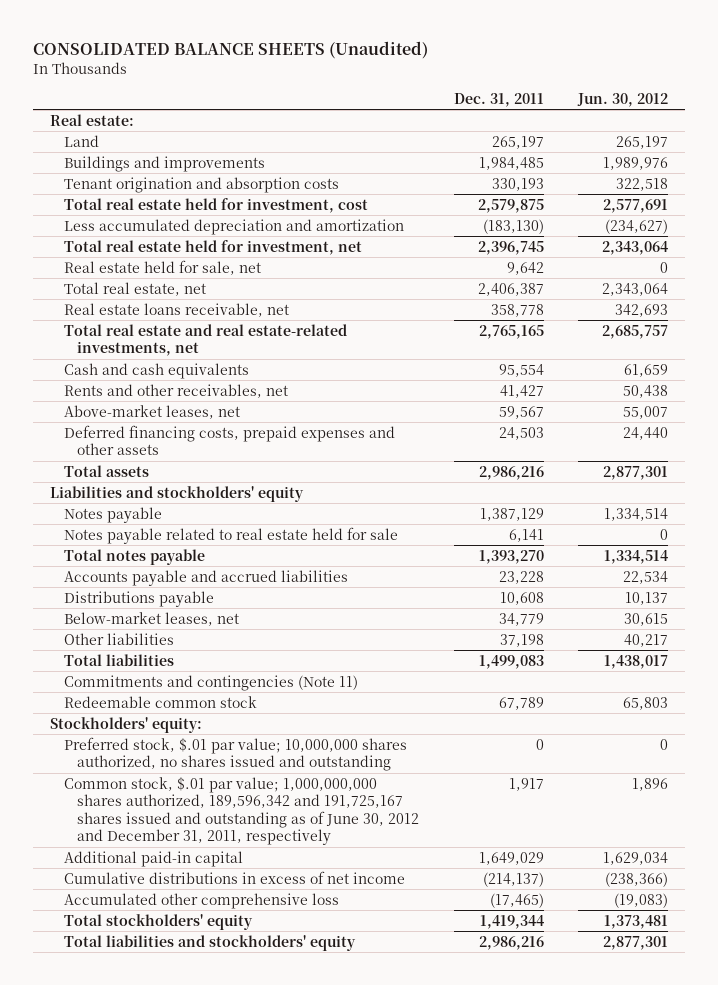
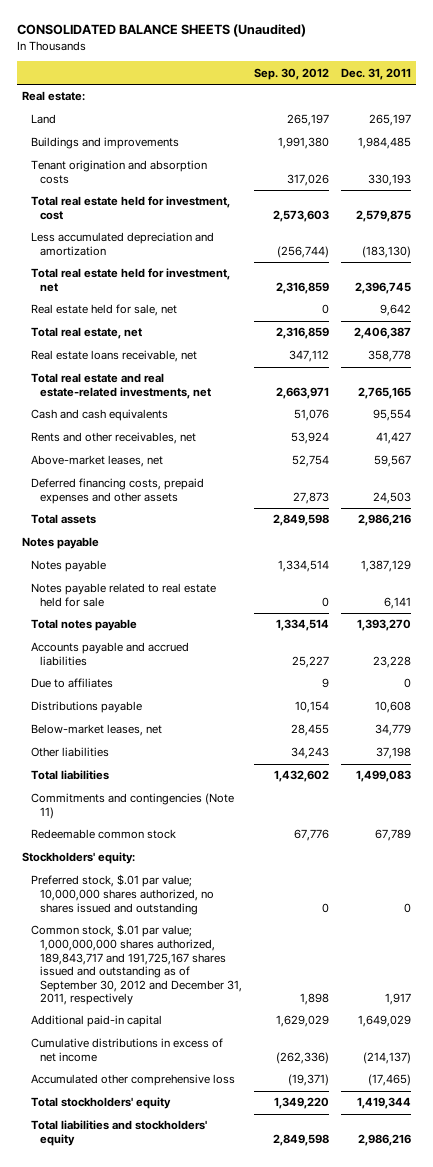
[576,92,668,107] Jun. 30, 2012 -> none
none -> [253,67,329,80] Sep. 30, 2012
[49,485,304,502] Liabilities and stockholders' equity -> none
none -> [22,537,100,550] Notes payable
none -> [31,678,114,689] Due to affiliates
[63,776,420,846] Common stock, $.01 par value; 1,000,000,000 shares authorized, 189,596,342 and 191,725,167 shares issued and outstanding as of June 30, 2012 and December 31, 2011, respectively -> [31,924,243,1006] Common stock, $.01 par value; 1,000,000,000 shares authorized, 189,843,717 and 191,725,167 shares issued and outstanding as of September 30, 2012 and December 31, 2011, respectively

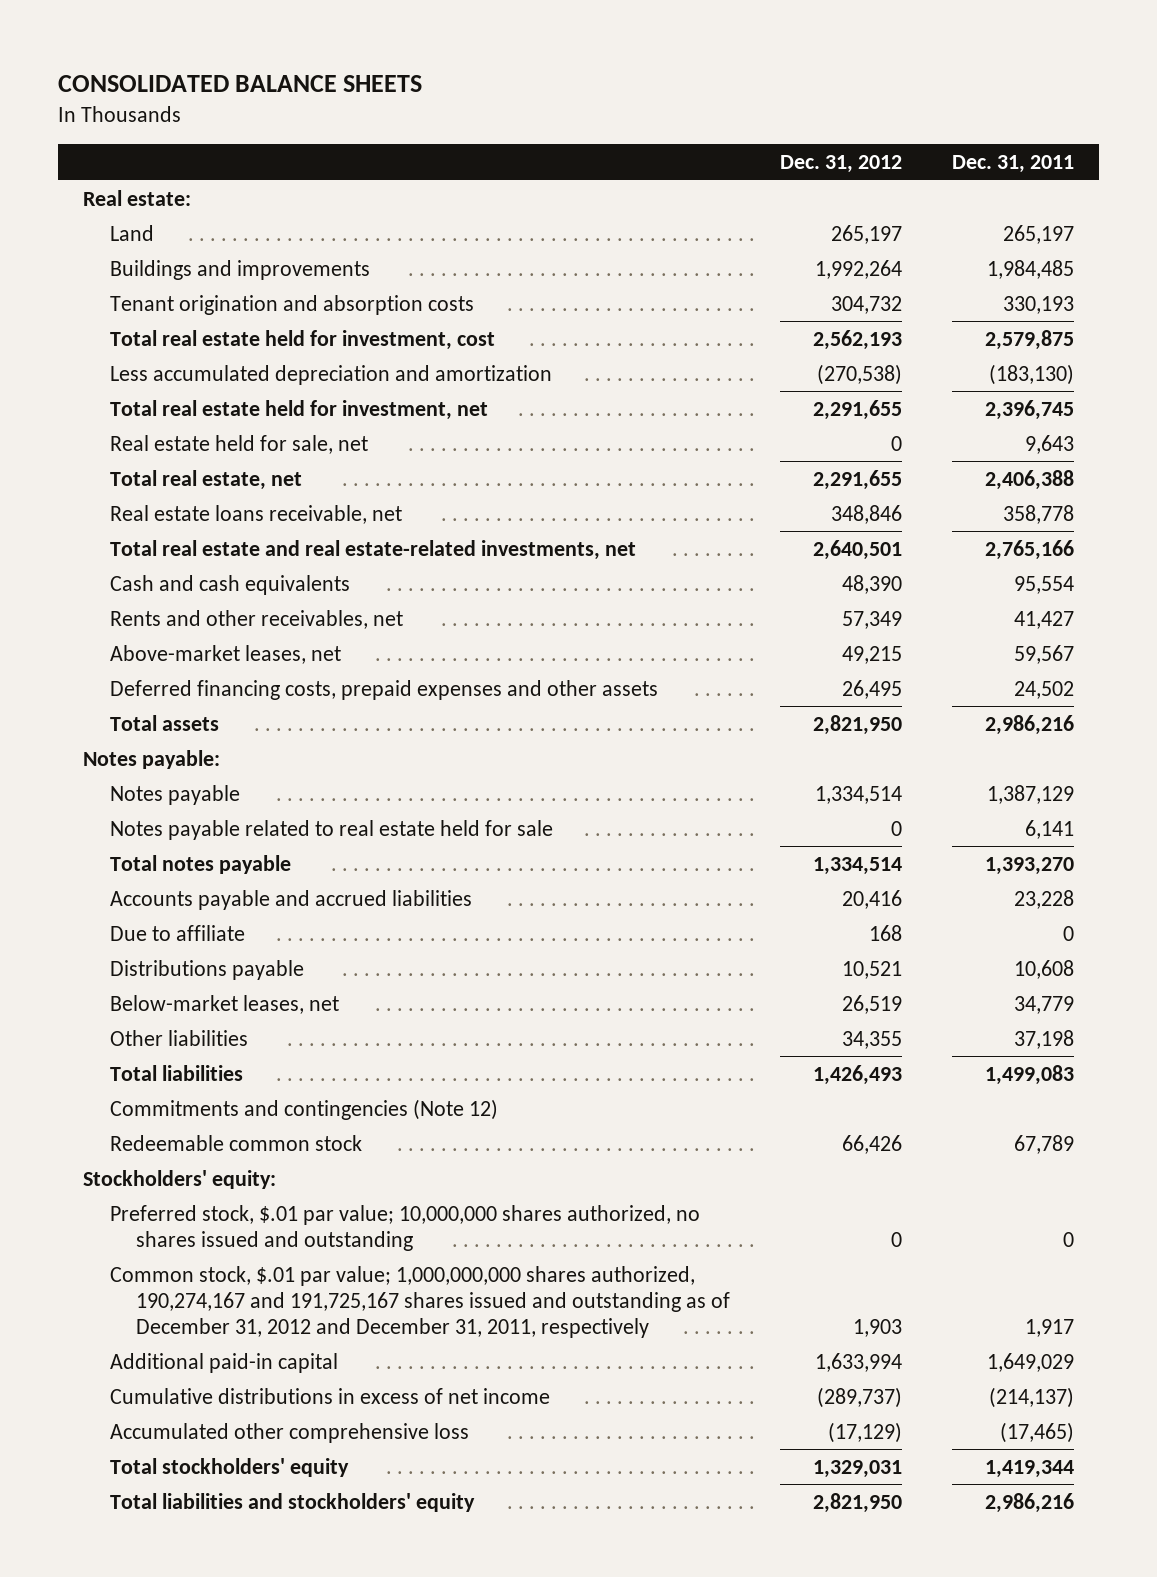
[16,24,306,38] CONSOLIDATED BALANCE SHEETS (Unaudited) -> [58,75,423,93] CONSOLIDATED BALANCE SHEETS
[253,67,329,80] Sep. 30, 2012 -> none
none -> [780,155,903,174] Dec. 31, 2012
[379,304,411,317] 9,642 -> [1024,434,1074,454] 9,643
[353,327,411,340] 2,406,387 -> [984,469,1074,490] 2,406,388
[357,386,411,399] 2,765,165 -> [984,539,1074,560] 2,765,166
[372,491,411,504] 24,503 -> [1013,680,1074,699] 24,502
[22,537,100,550] Notes payable -> [82,749,220,769] Notes payable:
[31,678,114,689] Due to affiliates -> [109,924,245,941] Due to affiliate
[31,793,235,819] Commitments and contingencies (Note 11) -> [109,1098,498,1120] Commitments and contingencies (Note 12)
[31,924,243,1006] Common stock, $.01 par value; 1,000,000,000 shares authorized, 189,843,717 and 191,725,167 shares issued and outstanding as of September 30, 2012 and December 31, 2011, respectively -> [109,1265,731,1338] Common stock, $.01 par value; 1,000,000,000 shares authorized, 190,274,167 and 191,725,167 shares issued and outstanding as of December 31, 2012 and December 31, 2011, respectively

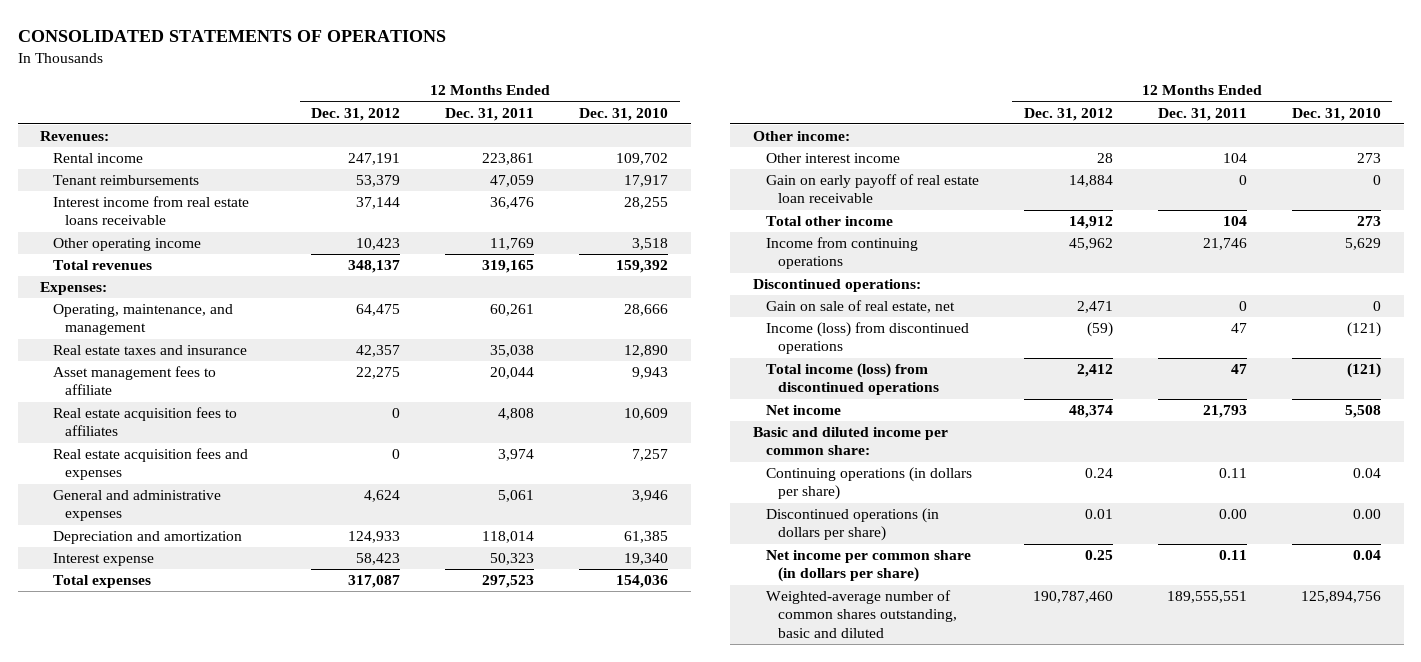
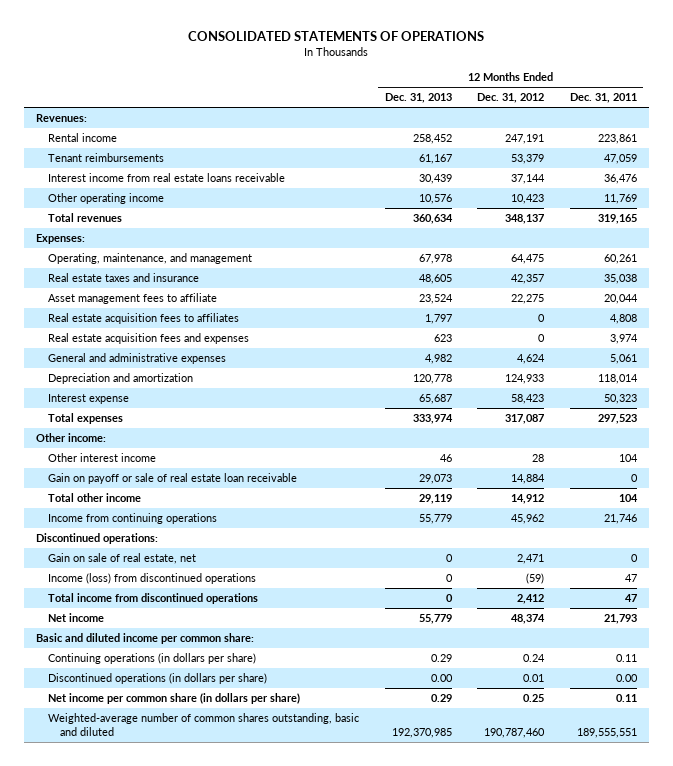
[579,107,669,121] Dec. 31, 2010 -> none
none -> [384,93,452,104] Dec. 31, 2013
[765,174,979,204] Gain on early payoff of real estate loan receivable -> [48,473,298,485] Gain on payoff or sale of real estate loan receivable
[765,363,940,396] Total income (loss) from discontinued operations -> [48,593,259,605] Total income from discontinued operations

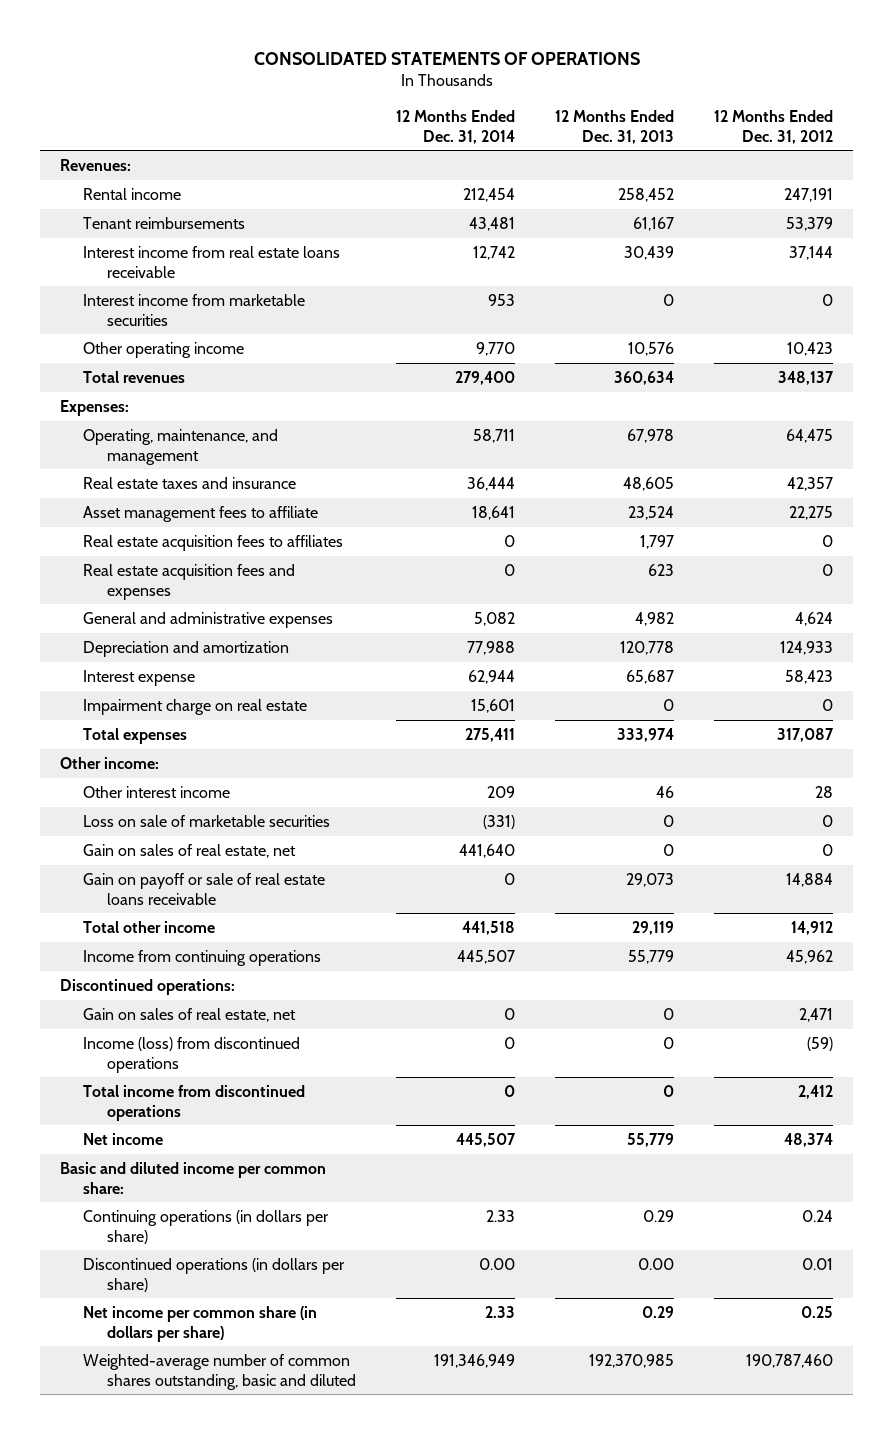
[569,93,637,104] Dec. 31, 2011 -> none
none -> [395,110,515,144] 12 Months Ended Dec. 31, 2014
none -> [83,294,306,326] Interest income from marketable securities
none -> [83,699,308,716] Impairment charge on real estate
none -> [83,815,331,828] Loss on sale of marketable securities
none -> [83,844,297,859] Gain on sales of real estate, net
[48,473,298,485] Gain on payoff or sale of real estate loan receivable -> [83,873,326,905] Gain on payoff or sale of real estate loans receivable
[48,553,197,565] Gain on sale of real estate, net -> [83,1008,297,1023] Gain on sales of real estate, net

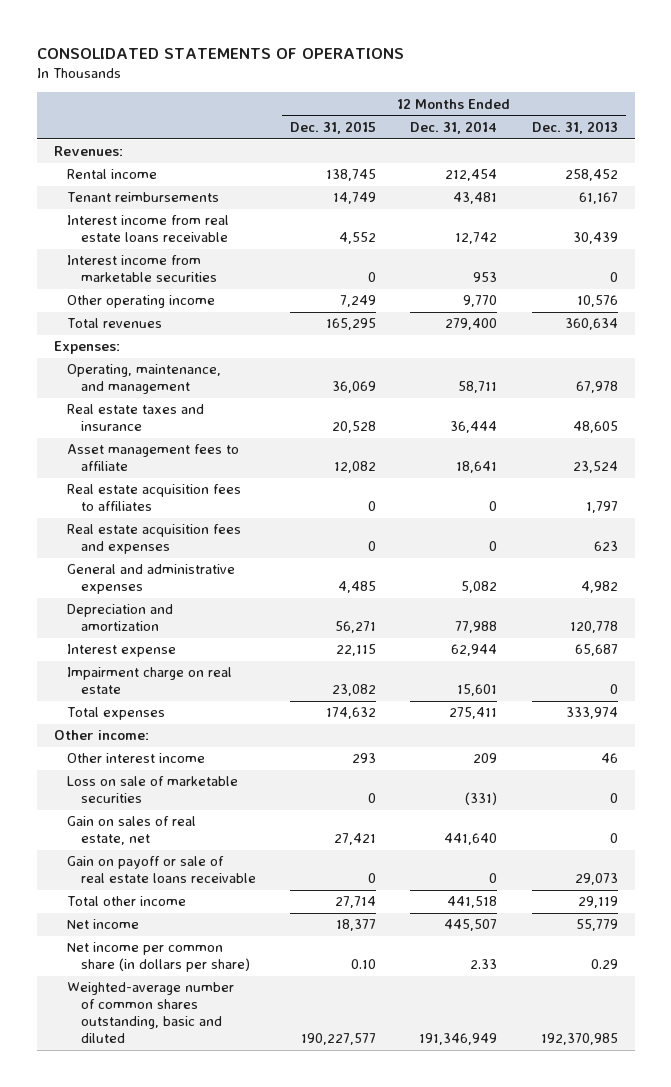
[714,110,834,144] 12 Months Ended Dec. 31, 2012 -> none
none -> [290,120,377,134] Dec. 31, 2015
[83,950,322,967] Income from continuing operations -> none
[60,979,236,996] Discontinued operations: -> none
[83,1008,297,1023] Gain on sales of real estate, net -> none
[83,1037,301,1073] Income (loss) from discontinued operations -> none
[83,1085,306,1121] Total income from discontinued operations -> none
[60,1162,327,1194] Basic and diluted income per common share: -> none
[83,1210,330,1244] Continuing operations (in dollars per share) -> none
[83,1258,346,1292] Discontinued operations (in dollars per share) -> none

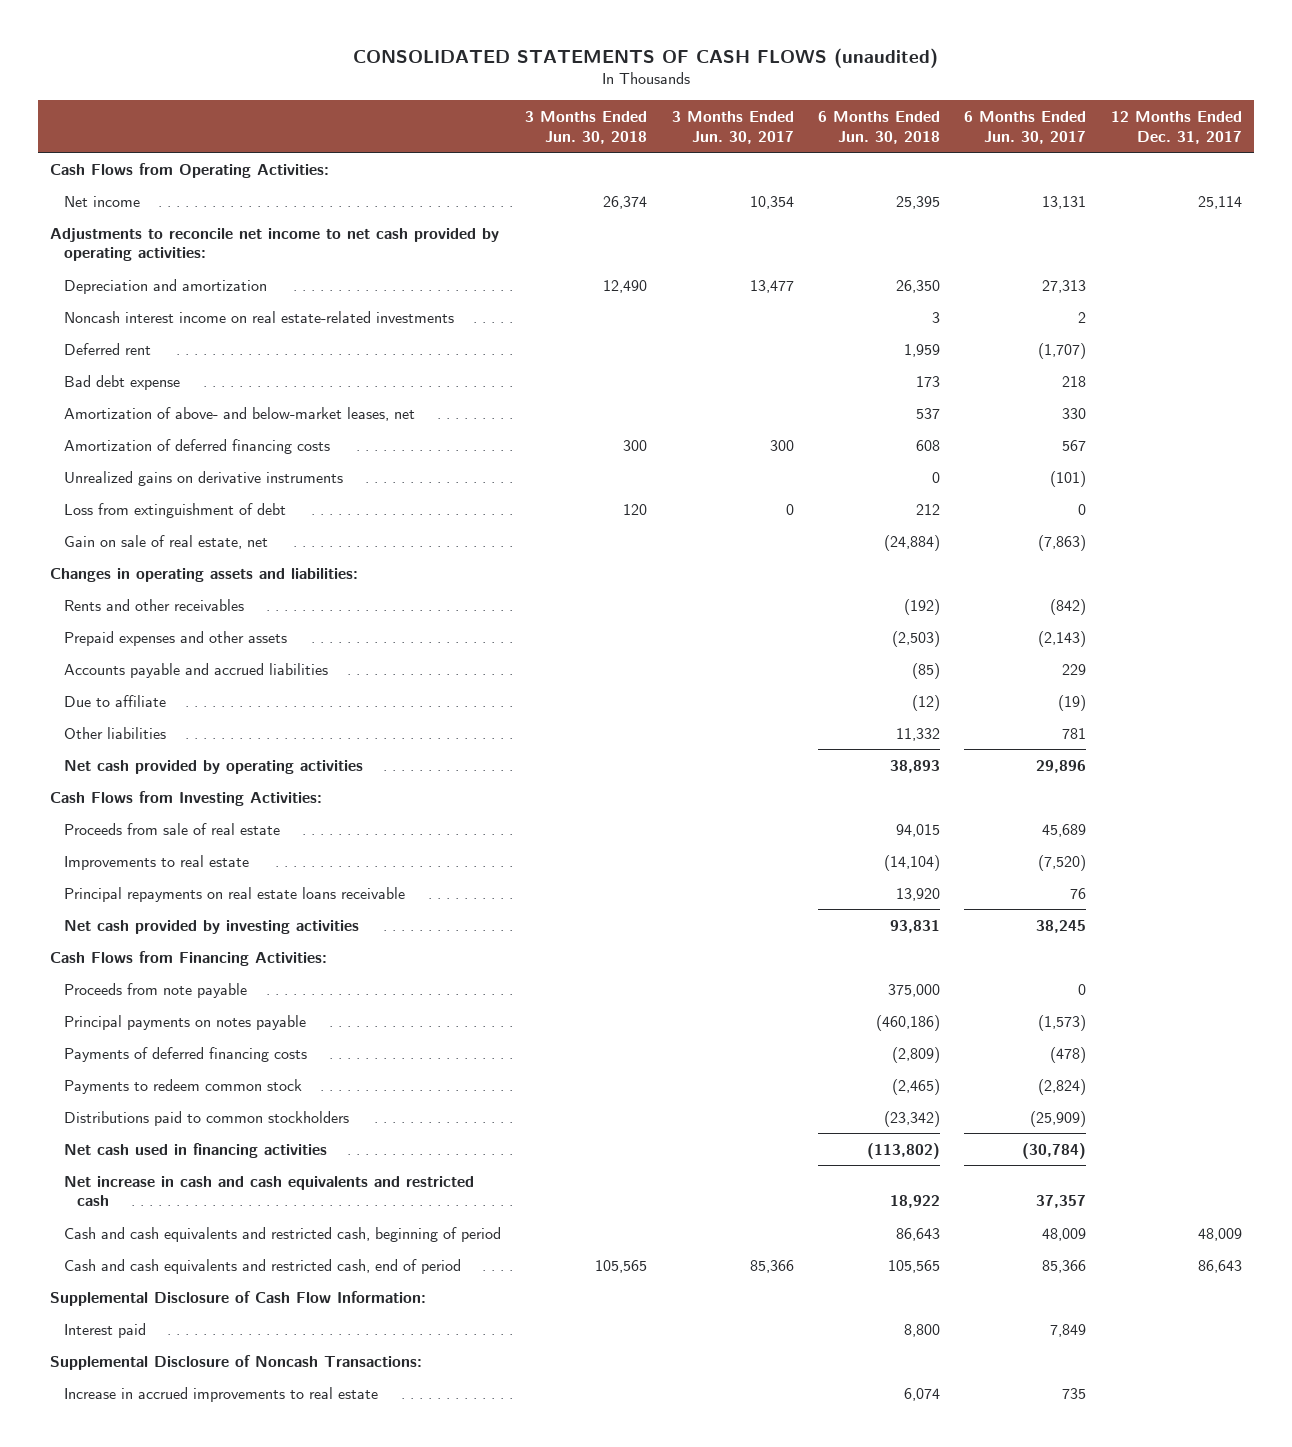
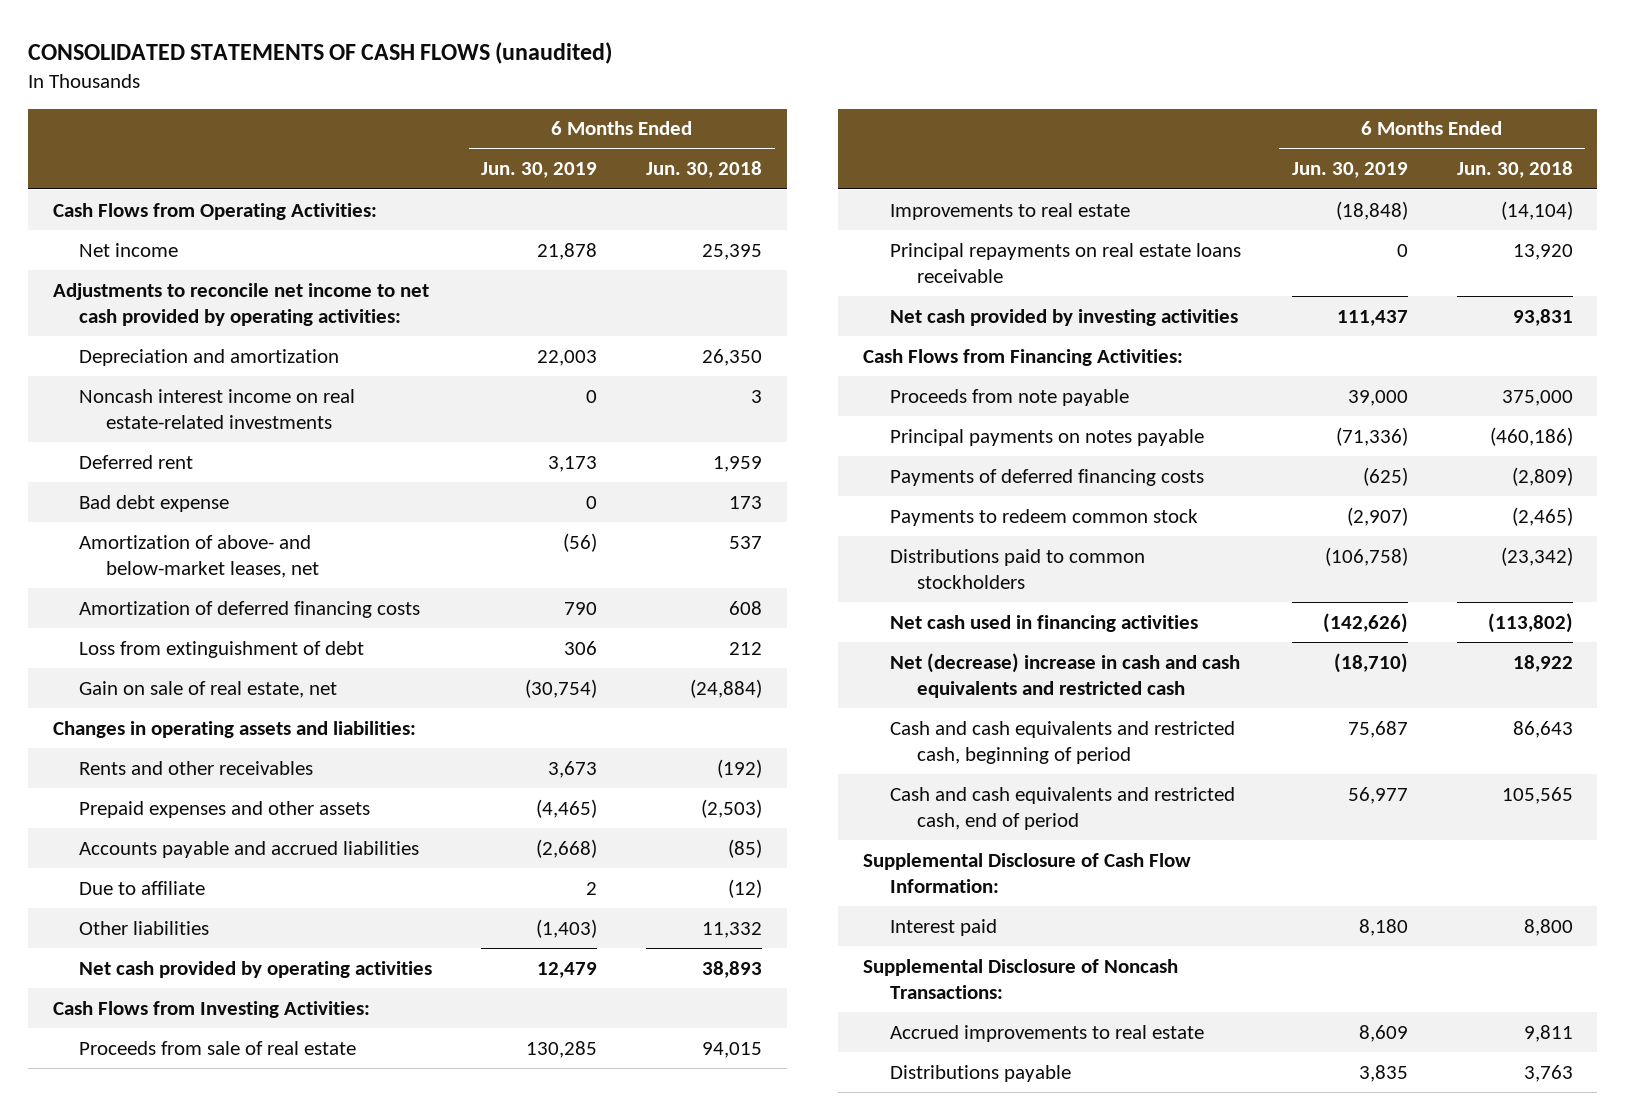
[525,110,648,144] 3 Months Ended Jun. 30, 2018 -> none
[671,110,794,144] 3 Months Ended Jun. 30, 2017 -> none
[964,110,1087,144] 6 Months Ended Jun. 30, 2017 -> none
[1110,110,1242,144] 12 Months Ended Dec. 31, 2017 -> none
none -> [481,162,598,179] Jun. 30, 2019
[63,470,343,486] Unrealized gains on derivative instruments -> none
[63,1175,474,1207] Net increase in cash and cash equivalents and restricted cash -> [889,652,1240,698] Net (decrease) increase in cash and cash equivalents and restricted cash
[63,1386,378,1402] Increase in accrued improvements to real estate -> [889,1024,1204,1042] Accrued improvements to real estate
[904,1387,941,1401] 6,074 -> [1523,1024,1573,1042] 9,811
none -> [889,1064,1071,1082] Distributions payable

